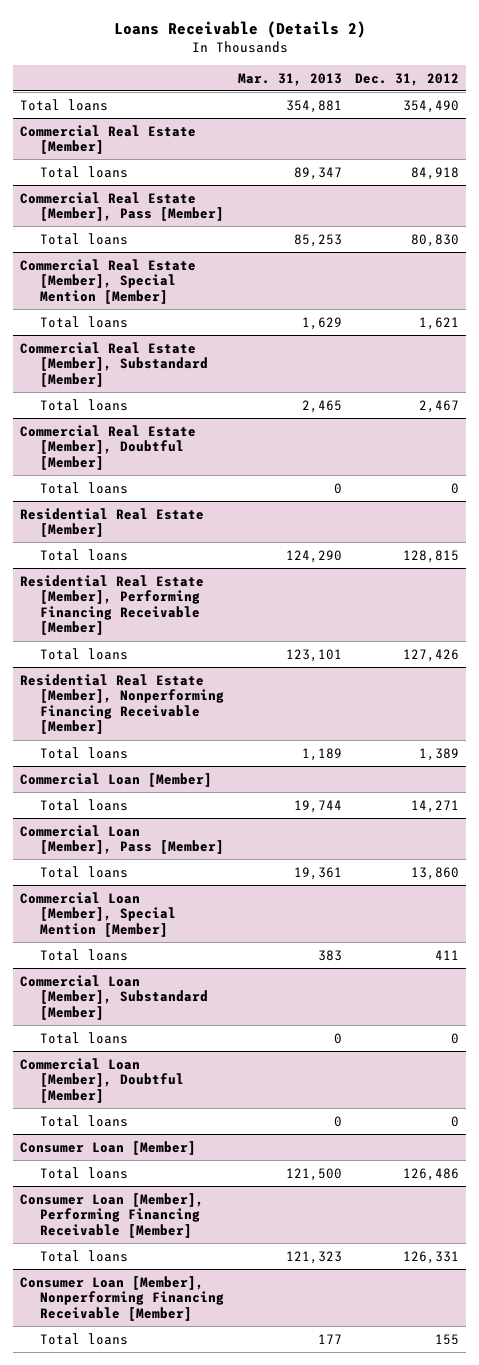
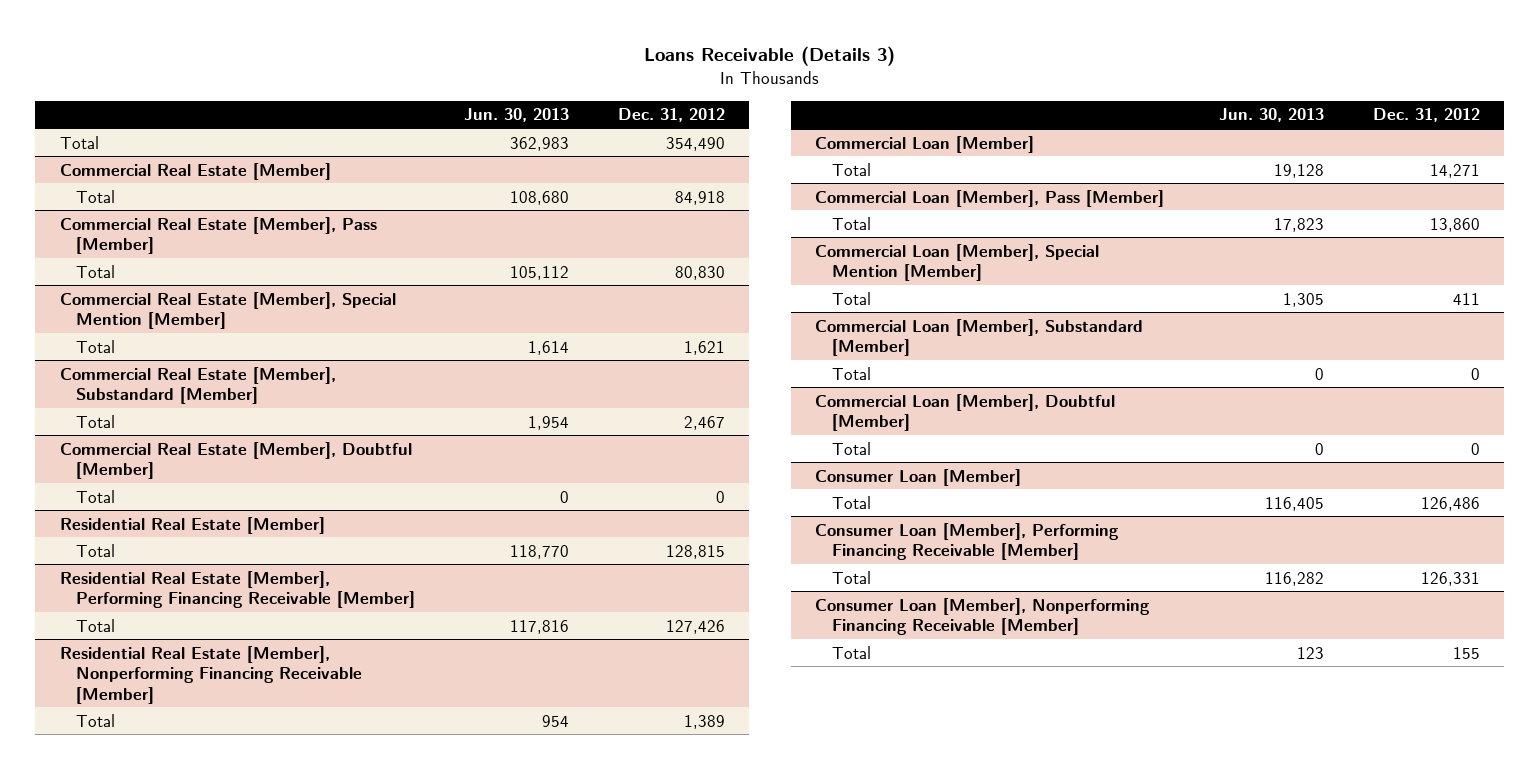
[113,20,366,38] Loans Receivable (Details 2) -> [643,46,895,67] Loans Receivable (Details 3)
[237,72,342,86] Mar. 31, 2013 -> none
none -> [463,108,569,123] Jun. 30, 2013
[19,98,108,111] Total loans -> [59,135,99,149] Total
[40,165,129,178] Total loans -> [76,189,116,203] Total
[40,232,129,245] Total loans -> [76,264,116,278] Total
[40,315,129,328] Total loans -> [76,339,116,353] Total
[40,398,129,411] Total loans -> [76,414,116,428] Total
[40,481,129,494] Total loans -> [76,489,116,503] Total
[40,548,129,561] Total loans -> [76,543,116,557] Total
[40,647,129,660] Total loans -> [76,618,116,632] Total
[40,746,129,759] Total loans -> [76,713,116,727] Total
[40,798,129,811] Total loans -> [831,162,871,176] Total
[40,865,129,878] Total loans -> [831,216,871,230] Total
[40,948,129,961] Total loans -> [831,291,871,305] Total
[40,1031,129,1044] Total loans -> [831,366,871,380] Total
[40,1114,129,1127] Total loans -> [831,441,871,455] Total
[40,1166,129,1179] Total loans -> [831,495,871,509] Total
[40,1249,129,1262] Total loans -> [831,570,871,584] Total
[40,1332,129,1345] Total loans -> [831,645,871,659] Total

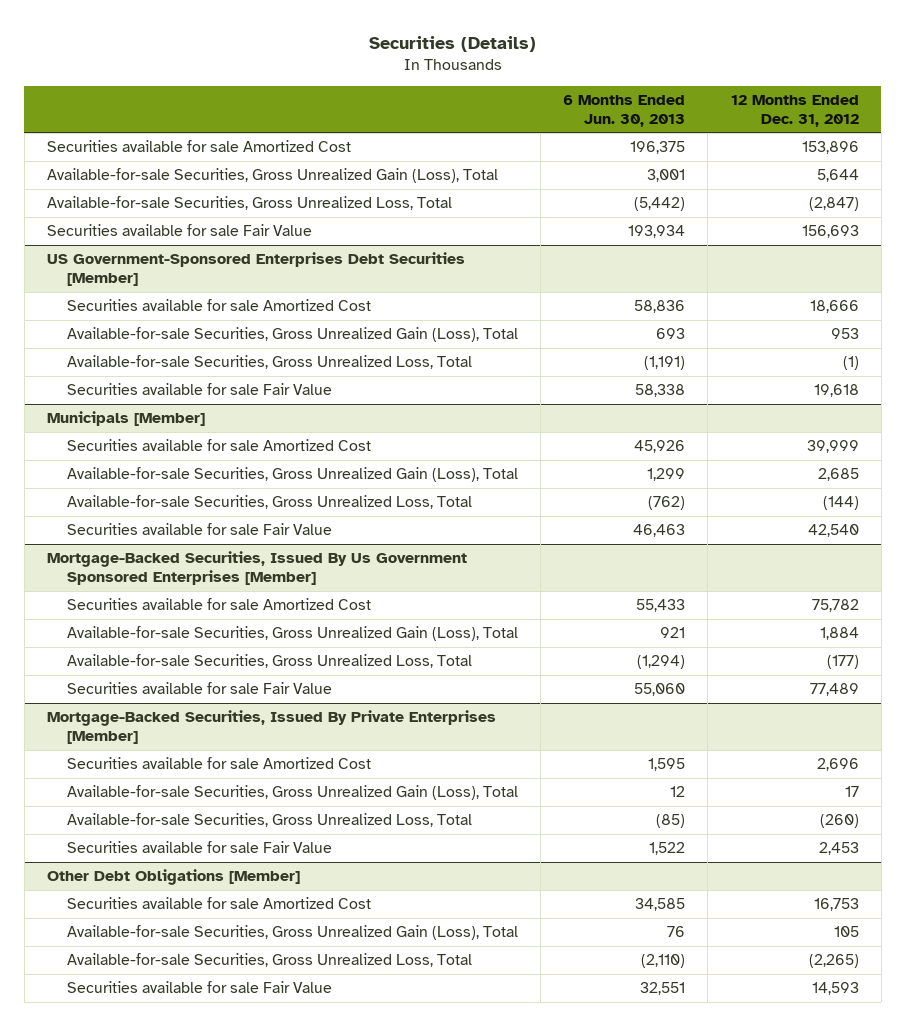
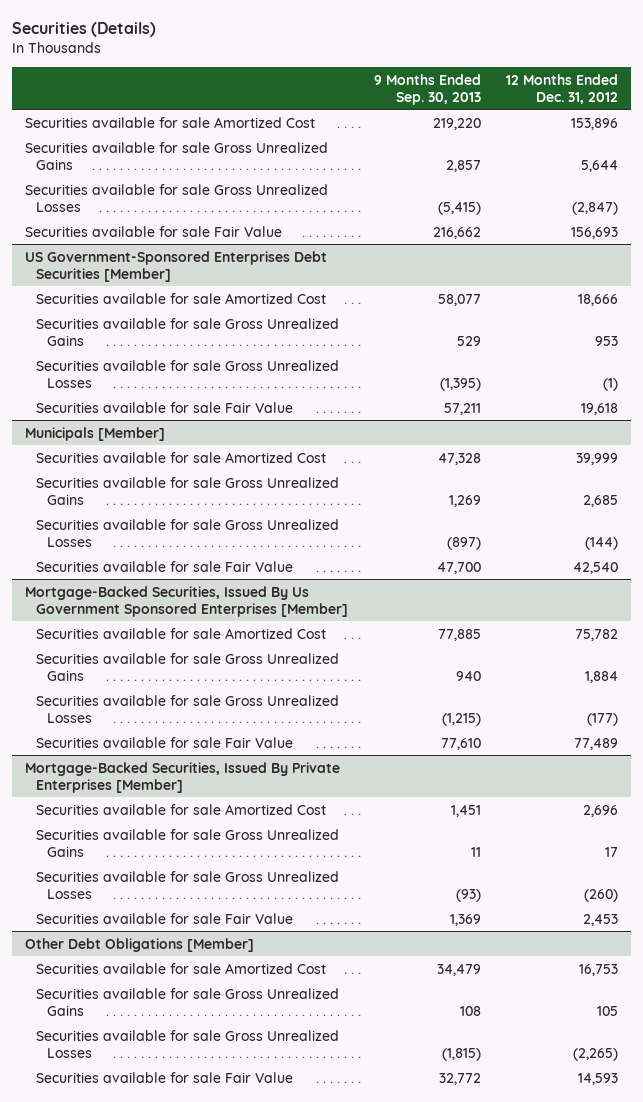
[563,94,686,127] 6 Months Ended Jun. 30, 2013 -> none
none -> [373,73,481,105] 9 Months Ended Sep. 30, 2013
[46,168,498,184] Available-for-sale Securities, Gross Unrealized Gain (Loss), Total -> [25,141,329,170] Securities available for sale Gross Unrealized Gains
[46,196,452,211] Available-for-sale Securities, Gross Unrealized Loss, Total -> [25,183,329,212] Securities available for sale Gross Unrealized Losses
[67,327,519,343] Available-for-sale Securities, Gross Unrealized Gain (Loss), Total -> [36,317,340,346] Securities available for sale Gross Unrealized Gains
[67,355,473,370] Available-for-sale Securities, Gross Unrealized Loss, Total -> [36,359,340,388] Securities available for sale Gross Unrealized Losses
[67,467,519,483] Available-for-sale Securities, Gross Unrealized Gain (Loss), Total -> [36,476,340,505] Securities available for sale Gross Unrealized Gains
[67,495,473,510] Available-for-sale Securities, Gross Unrealized Loss, Total -> [36,518,340,547] Securities available for sale Gross Unrealized Losses
[67,626,519,642] Available-for-sale Securities, Gross Unrealized Gain (Loss), Total -> [36,652,340,681] Securities available for sale Gross Unrealized Gains
[67,654,473,669] Available-for-sale Securities, Gross Unrealized Loss, Total -> [36,694,340,723] Securities available for sale Gross Unrealized Losses
[67,785,519,801] Available-for-sale Securities, Gross Unrealized Gain (Loss), Total -> [36,828,340,857] Securities available for sale Gross Unrealized Gains
[67,813,473,828] Available-for-sale Securities, Gross Unrealized Loss, Total -> [36,870,340,899] Securities available for sale Gross Unrealized Losses
[67,925,519,941] Available-for-sale Securities, Gross Unrealized Gain (Loss), Total -> [36,987,340,1016] Securities available for sale Gross Unrealized Gains
[67,953,473,968] Available-for-sale Securities, Gross Unrealized Loss, Total -> [36,1029,340,1058] Securities available for sale Gross Unrealized Losses

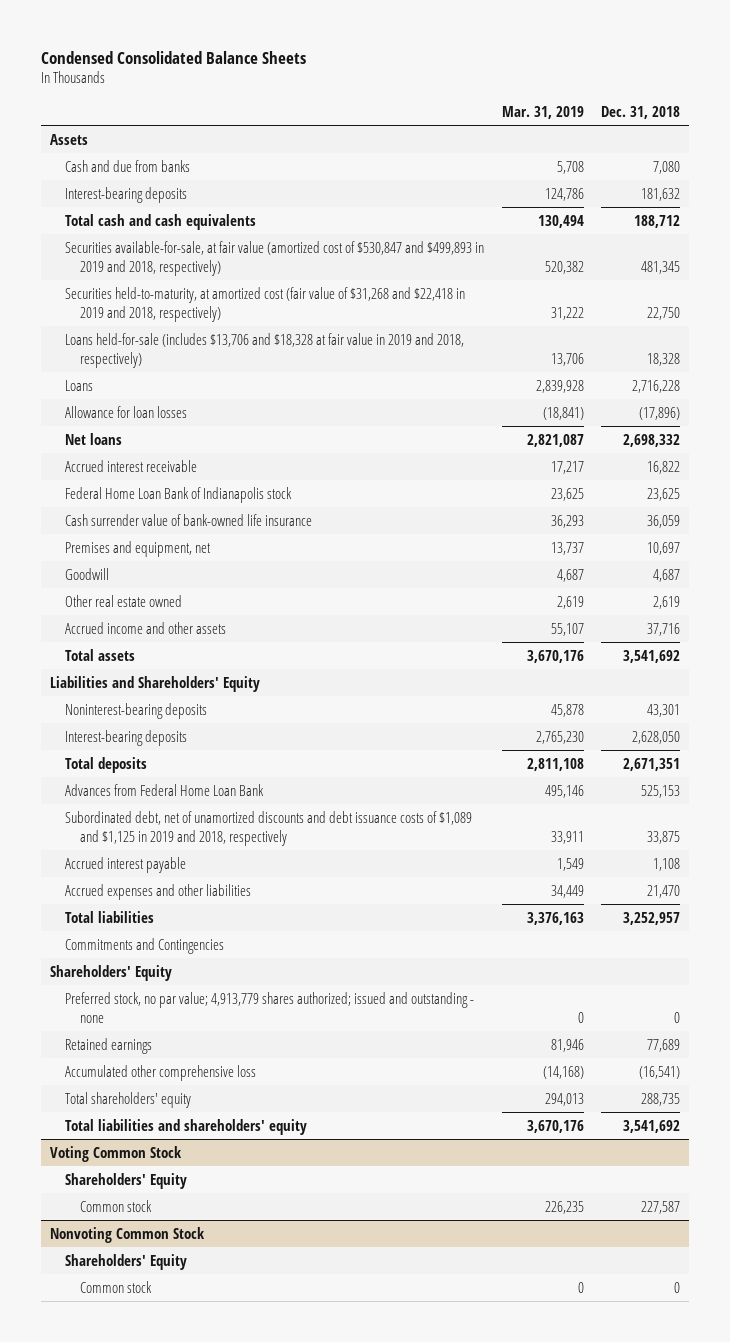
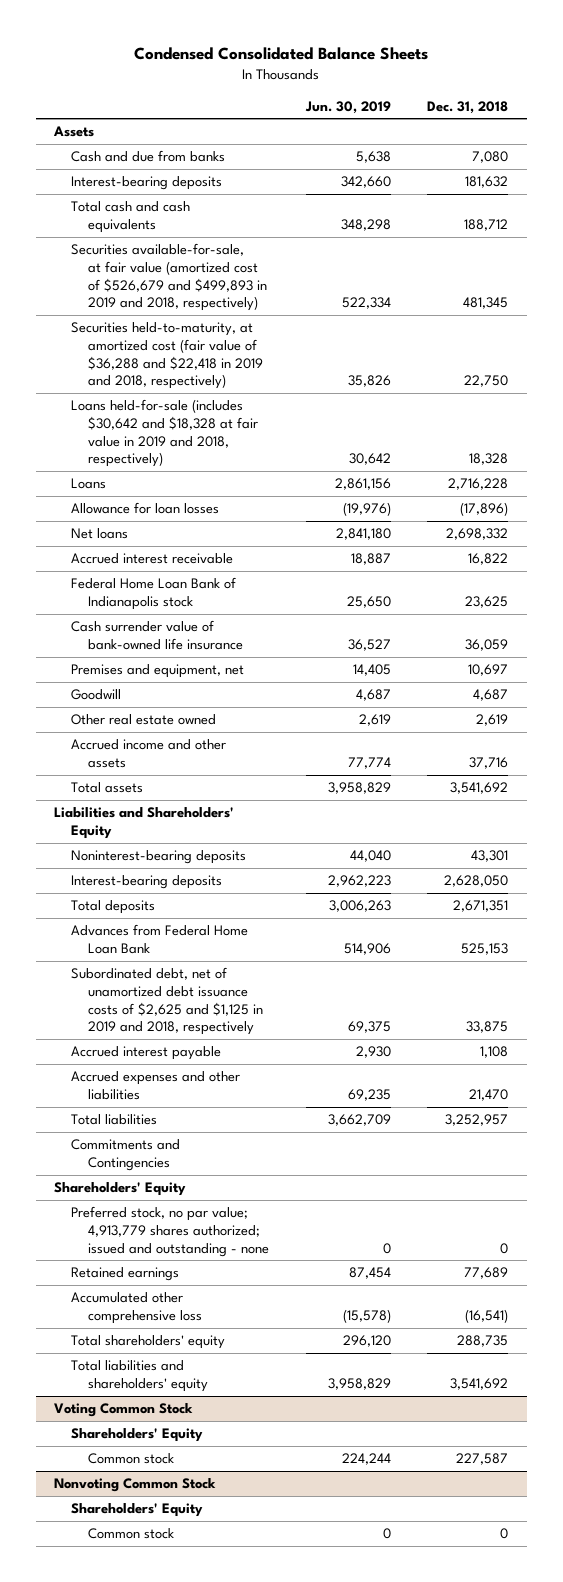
[501,105,584,119] Mar. 31, 2019 -> none
none -> [304,100,391,114] Jun. 30, 2019
[64,240,484,276] Securities available-for-sale, at fair value (amortized cost of $530,847 and $499,893 in 2019 and 2018, respectively) -> [70,243,267,312] Securities available-for-sale, at fair value (amortized cost of $526,679 and $499,893 in 2019 and 2018, respectively)
[64,286,465,322] Securities held-to-maturity, at amortized cost (fair value of $31,268 and $22,418 in 2019 and 2018, respectively) -> [70,322,263,390] Securities held-to-maturity, at amortized cost (fair value of $36,288 and $22,418 in 2019 and 2018, respectively)
[64,332,464,368] Loans held-for-sale (includes $13,706 and $18,328 at fair value in 2019 and 2018, respectively) -> [70,399,258,468] Loans held-for-sale (includes $30,642 and $18,328 at fair value in 2019 and 2018, respectively)
[64,810,472,846] Subordinated debt, net of unamortized discounts and debt issuance costs of $1,089 and $1,125 in 2019 and 2018, respectively -> [70,967,263,1036] Subordinated debt, net of unamortized debt issuance costs of $2,625 and $1,125 in 2019 and 2018, respectively

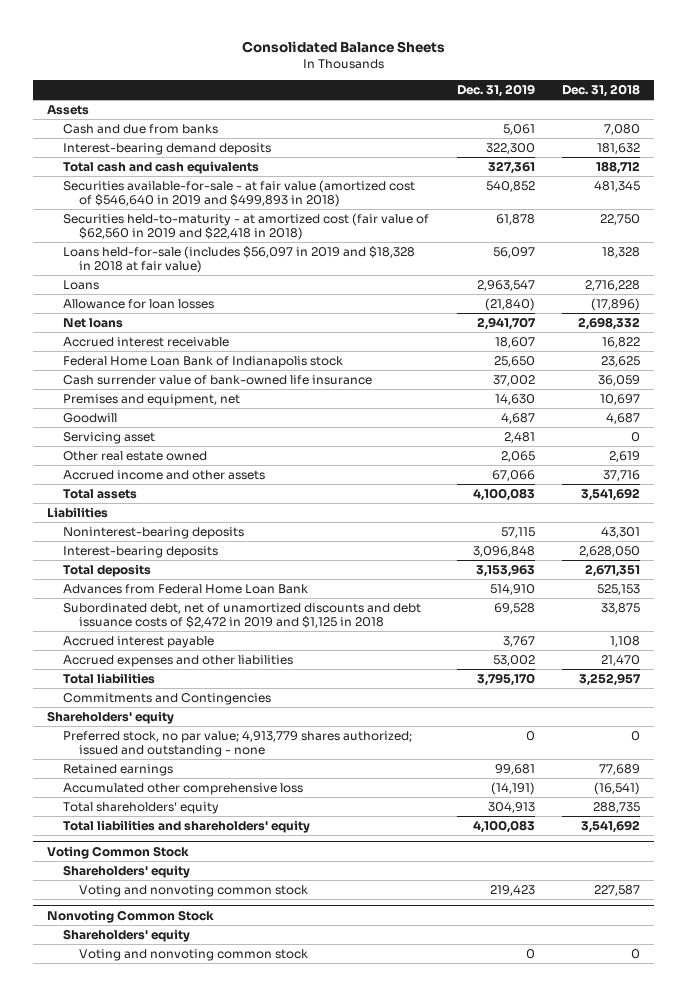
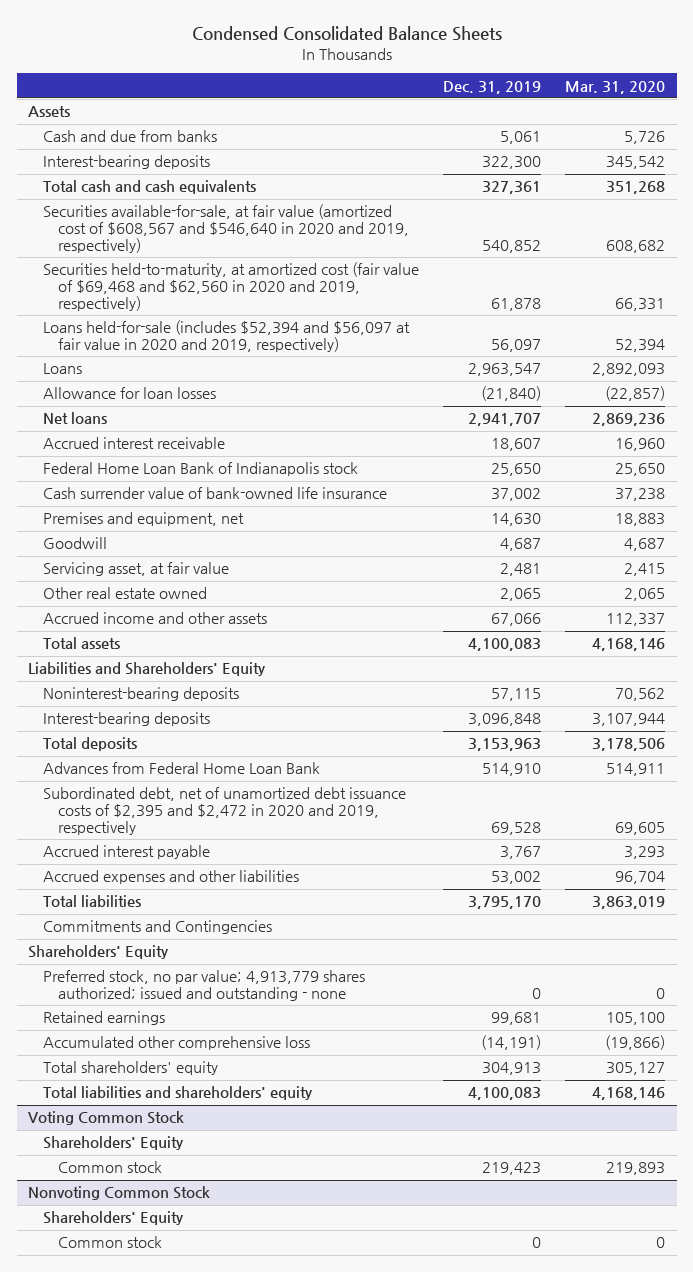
[241,40,445,53] Consolidated Balance Sheets -> [191,26,502,42] Condensed Consolidated Balance Sheets
[562,83,641,97] Dec. 31, 2018 -> none
none -> [564,80,665,94] Mar. 31, 2020
[63,143,272,156] Interest-bearing demand deposits -> [43,155,211,170] Interest-bearing deposits
[63,180,416,207] Securities available-for-sale - at fair value (amortized cost of $546,640 in 2019 and $499,893 in 2018) -> [43,204,410,253] Securities available-for-sale, at fair value (amortized cost of $608,567 and $546,640 in 2020 and 2019, respectively)
[63,213,430,240] Securities held-to-maturity - at amortized cost (fair value of $62,560 in 2019 and $22,418 in 2018) -> [43,262,420,311] Securities held-to-maturity, at amortized cost (fair value of $69,468 and $62,560 in 2020 and 2019, respectively)
[63,246,416,273] Loans held-for-sale (includes $56,097 in 2019 and $18,328 in 2018 at fair value) -> [43,320,411,353] Loans held-for-sale (includes $52,394 and $56,097 at fair value in 2020 and 2019, respectively)
[63,432,156,445] Servicing asset -> [43,562,230,577] Servicing asset, at fair value
[47,507,109,519] Liabilities -> none
none -> [28,662,267,677] Liabilities and Shareholders' Equity
[63,603,422,628] Subordinated debt, net of unamortized discounts and debt issuance costs of $2,472 in 2019 and $1,125 in 2018 -> [43,787,407,835] Subordinated debt, net of unamortized debt issuance costs of $2,395 and $2,472 in 2020 and 2019, respectively
[47,711,175,725] Shareholders' equity -> [28,945,170,960] Shareholders' Equity
[63,865,191,879] Shareholders' equity -> [43,1136,185,1151] Shareholders' Equity
[78,885,308,898] Voting and nonvoting common stock -> [58,1161,163,1174] Common stock
[63,929,191,943] Shareholders' equity -> [43,1211,185,1226] Shareholders' Equity
[78,949,308,962] Voting and nonvoting common stock -> [58,1236,163,1249] Common stock

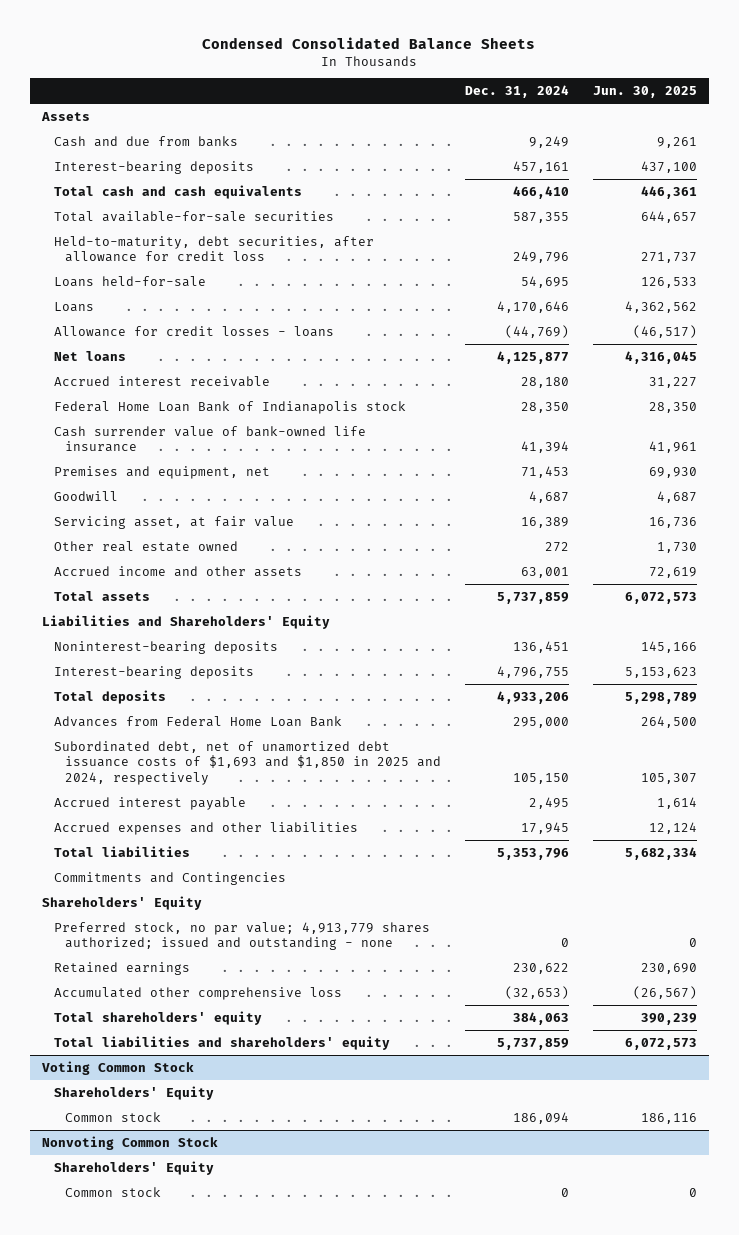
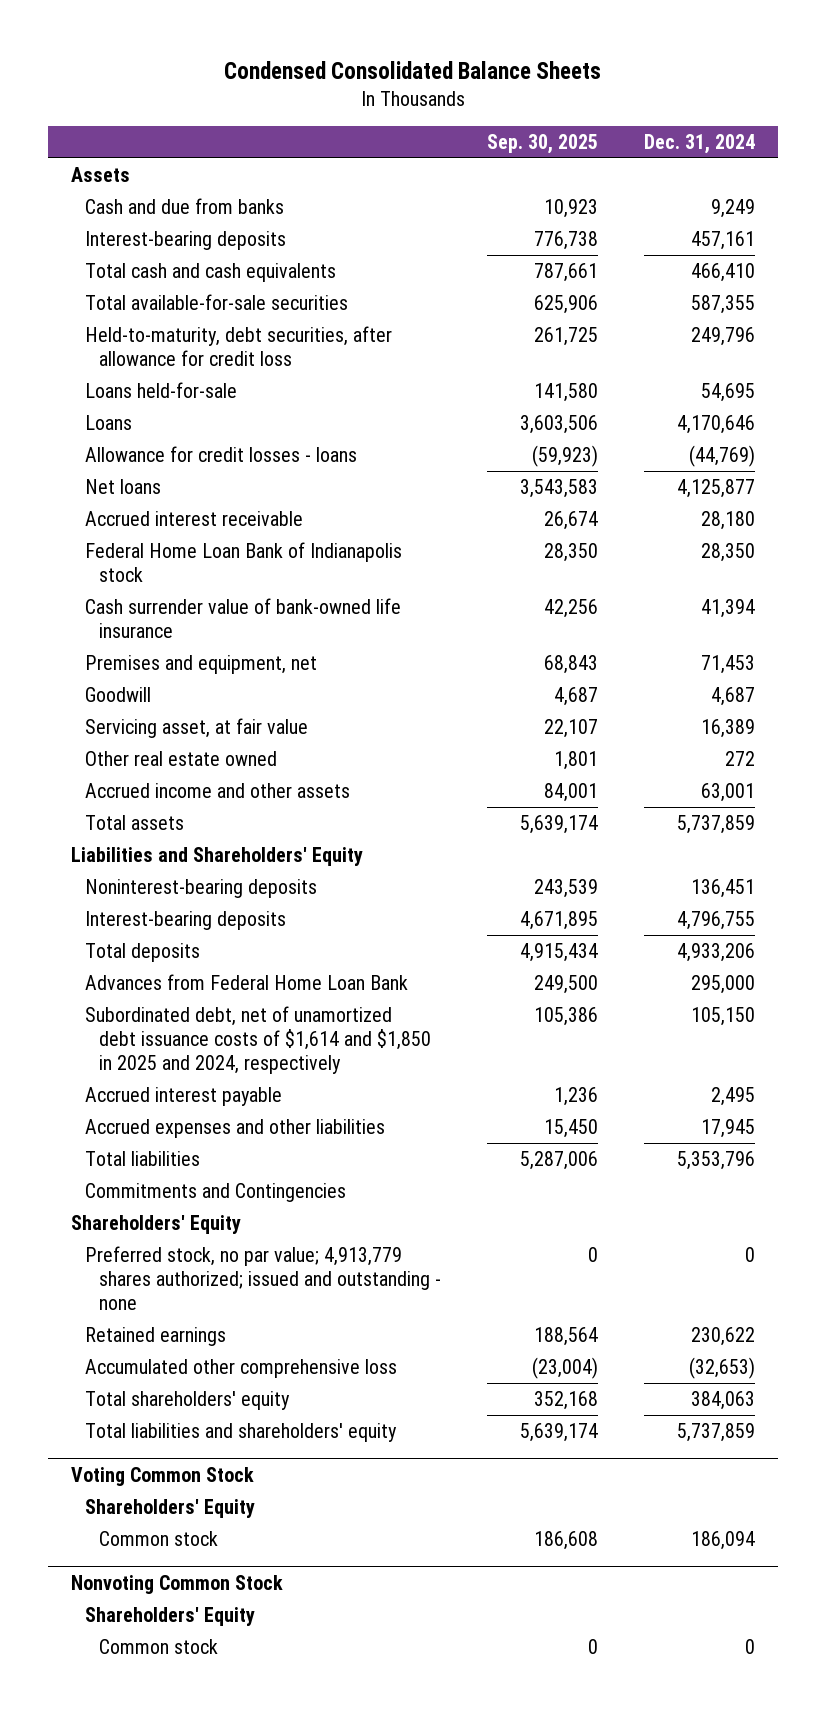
[592,86,697,99] Jun. 30, 2025 -> none
none -> [487,133,599,154] Sep. 30, 2025
[53,740,441,785] Subordinated debt, net of unamortized debt issuance costs of $1,693 and $1,850 in 2025 and 2024, respectively -> [84,1006,431,1075] Subordinated debt, net of unamortized debt issuance costs of $1,614 and $1,850 in 2025 and 2024, respectively

